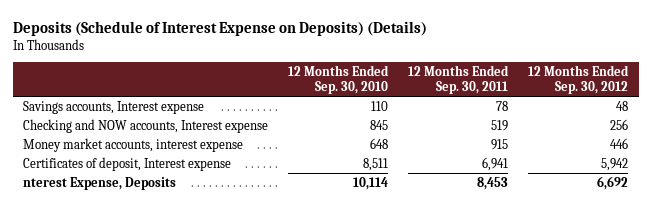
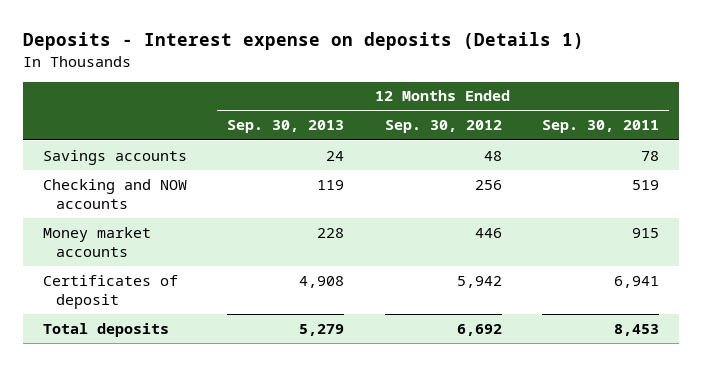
[13,20,428,36] Deposits (Schedule of Interest Expense on Deposits) (Details) -> [22,32,584,51] Deposits - Interest expense on deposits (Details 1)
[288,65,390,94] 12 Months Ended Sep. 30, 2010 -> none
none -> [227,120,345,134] Sep. 30, 2013
[23,100,205,114] Savings accounts, Interest expense -> [43,149,188,165] Savings accounts
[23,118,269,133] Checking and NOW accounts, Interest expense -> [43,178,188,210] Checking and NOW accounts
[23,137,244,152] Money market accounts, interest expense -> [43,226,152,258] Money market accounts
[23,156,232,171] Certificates of deposit, Interest expense -> [43,274,179,310] Certificates of deposit
[23,176,177,190] nterest Expense, Deposits -> [43,322,170,337] Total deposits

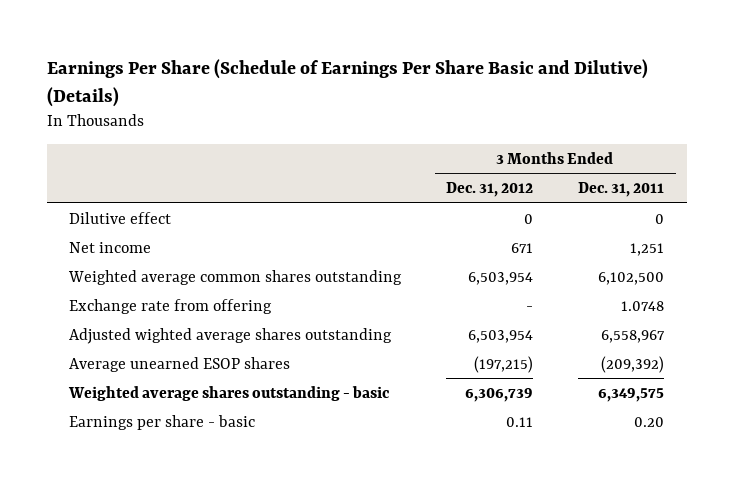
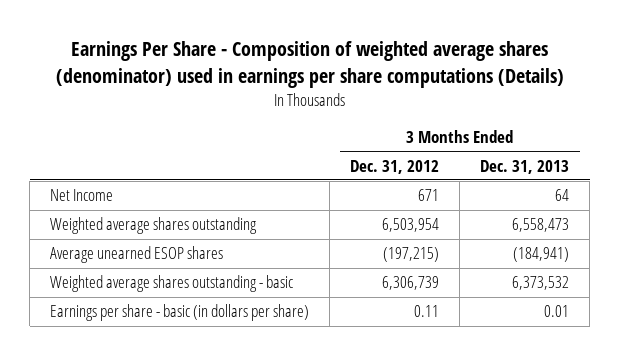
[46,59,648,108] Earnings Per Share (Schedule of Earnings Per Share Basic and Dilutive) (Details) -> [55,41,564,88] Earnings Per Share - Composition of weighted average shares (denominator) used in earnings per share computations (Details)
[578,182,665,198] Dec. 31, 2011 -> none
none -> [480,159,570,174] Dec. 31, 2013
[69,211,172,224] Dilutive effect -> none
[69,298,273,314] Exchange rate from offering -> none
[69,327,393,344] Adjusted wighted average shares outstanding -> none
[69,241,152,253] Net income -> [50,189,114,202] Net Income
[68,269,403,285] Weighted average common shares outstanding -> [50,217,258,235] Weighted average shares outstanding
[69,414,256,430] Earnings per share - basic -> [50,304,310,322] Earnings per share - basic (in dollars per share)

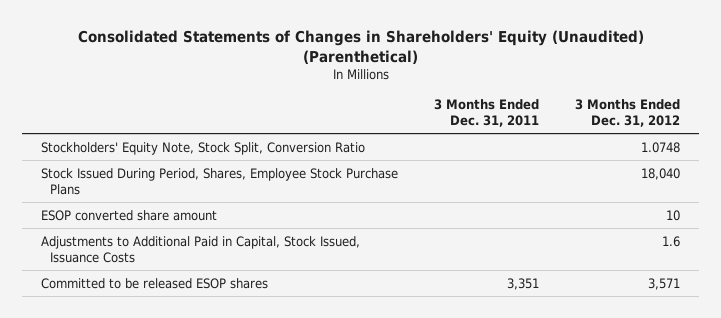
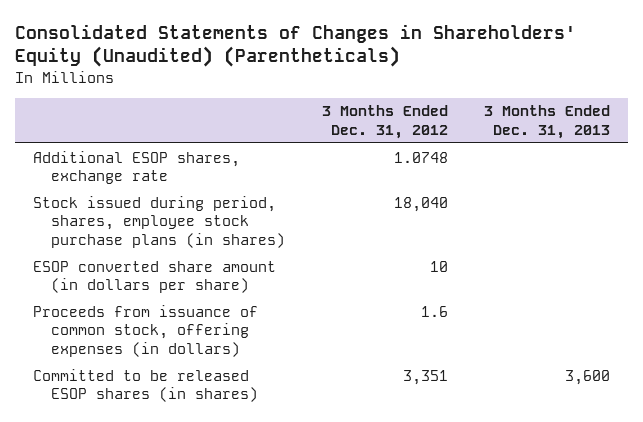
[77,30,644,64] Consolidated Statements of Changes in Shareholders' Equity (Unaudited) (Parenthetical) -> [15,23,577,68] Consolidated Statements of Changes in Shareholders' Equity (Unaudited) (Parentheticals)
[434,98,540,128] 3 Months Ended Dec. 31, 2011 -> none
none -> [484,105,611,139] 3 Months Ended Dec. 31, 2013
[40,141,365,155] Stockholders' Equity Note, Stock Split, Conversion Ratio -> [33,150,241,185] Additional ESOP shares, exchange rate
[40,167,398,195] Stock Issued During Period, Shares, Employee Stock Purchase Plans -> [33,195,286,248] Stock issued during period, shares, employee stock purchase plans (in shares)
[40,209,217,221] ESOP converted share amount -> [33,260,277,294] ESOP converted share amount (in dollars per share)
[40,235,360,263] Adjustments to Additional Paid in Capital, Stock Issued, Issuance Costs -> [33,304,259,357] Proceeds from issuance of common stock, offering expenses (in dollars)
[40,277,268,289] Committed to be released ESOP shares -> [33,368,259,403] Committed to be released ESOP shares (in shares)
[648,277,681,290] 3,571 -> [402,369,448,385] 3,351

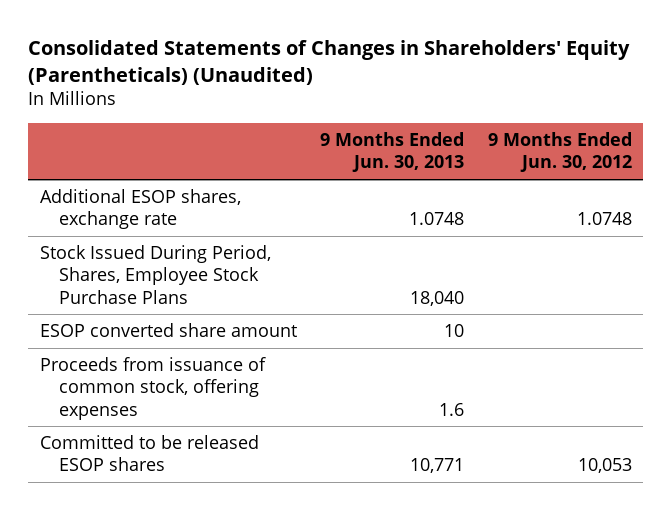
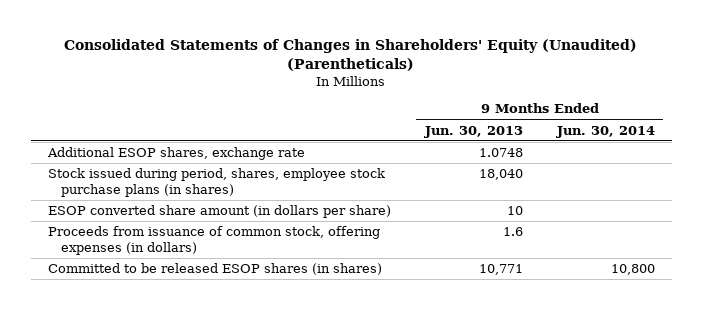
[28,40,631,86] Consolidated Statements of Changes in Shareholders' Equity (Parentheticals) (Unaudited) -> [64,39,638,72] Consolidated Statements of Changes in Shareholders' Equity (Unaudited) (Parentheticals)
[487,131,632,173] 9 Months Ended Jun. 30, 2012 -> none
none -> [555,125,655,138] Jun. 30, 2014
[39,245,271,304] Stock Issued During Period, Shares, Employee Stock Purchase Plans -> [47,168,385,197] Stock issued during period, shares, employee stock purchase plans (in shares)
[39,323,297,338] ESOP converted share amount -> [47,205,391,219] ESOP converted share amount (in dollars per share)
[39,357,266,420] Proceeds from issuance of common stock, offering expenses -> [47,226,380,255] Proceeds from issuance of common stock, offering expenses (in dollars)
[39,435,259,472] Committed to be released ESOP shares -> [47,263,382,276] Committed to be released ESOP shares (in shares)

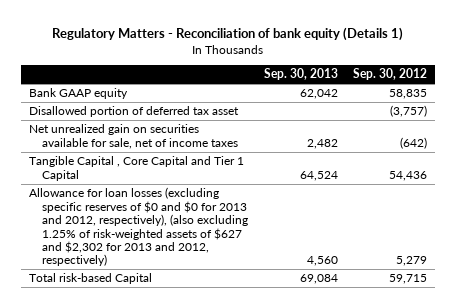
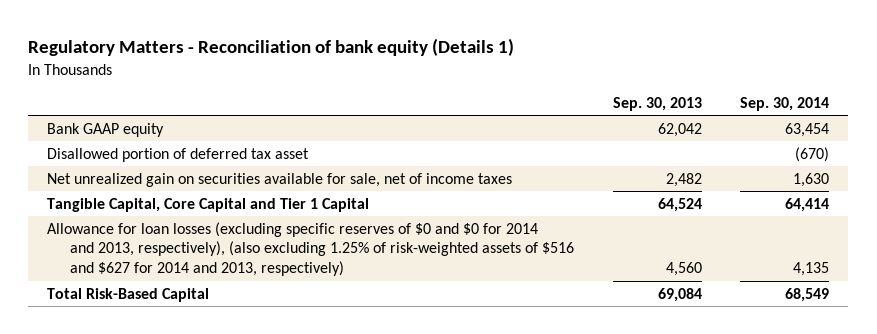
[353,68,428,81] Sep. 30, 2012 -> none
none -> [740,97,830,112] Sep. 30, 2014
[28,156,244,181] Tangible Capital , Core Capital and Tier 1 Capital -> [47,197,370,212] Tangible Capital, Core Capital and Tier 1 Capital
[28,187,249,267] Allowance for loan losses (excluding specific reserves of $0 and $0 for 2013 and 2012, respectively), (also excluding 1.25% of risk-weighted assets of $627 and $2,302 for 2013 and 2012, respectively) -> [47,221,575,277] Allowance for loan losses (excluding specific reserves of $0 and $0 for 2014 and 2013, respectively), (also excluding 1.25% of risk-weighted assets of $516 and $627 for 2014 and 2013, respectively)
[28,273,152,285] Total risk-based Capital -> [47,287,210,302] Total Risk-Based Capital

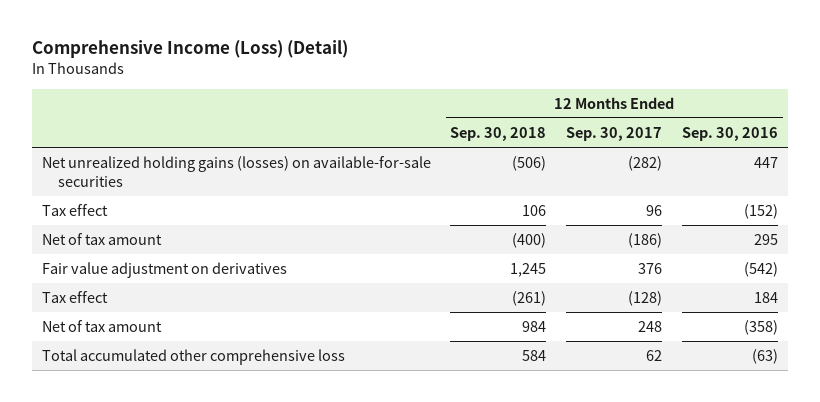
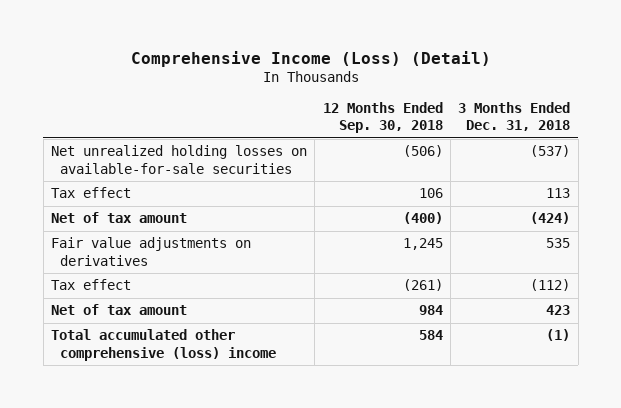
[566,126,663,141] Sep. 30, 2017 -> none
[682,126,779,141] Sep. 30, 2016 -> none
none -> [458,101,571,132] 3 Months Ended Dec. 31, 2018
[41,155,431,187] Net unrealized holding gains (losses) on available-for-sale securities -> [50,145,307,174] Net unrealized holding losses on available-for-sale securities
[41,261,287,278] Fair value adjustment on derivatives -> [50,237,251,266] Fair value adjustments on derivatives
[41,348,345,365] Total accumulated other comprehensive loss -> [50,329,277,361] Total accumulated other comprehensive (loss) income

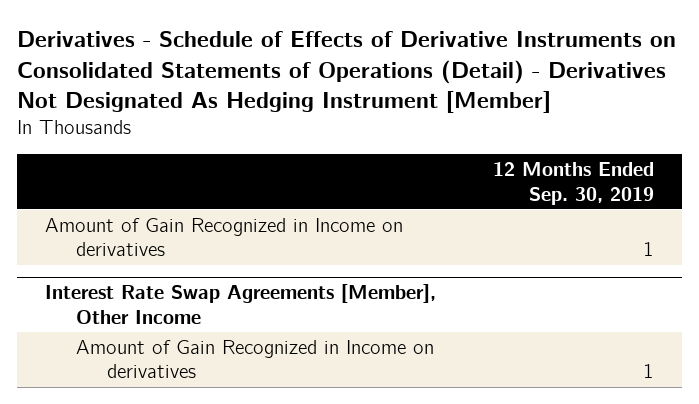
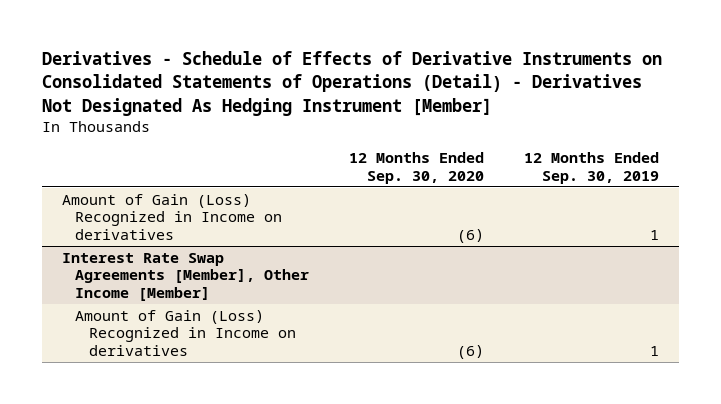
none -> [349,152,485,185] 12 Months Ended Sep. 30, 2020
[45,217,404,257] Amount of Gain Recognized in Income on derivatives -> [61,193,283,240] Amount of Gain (Loss) Recognized in Income on derivatives
[45,284,437,324] Interest Rate Swap Agreements [Member], Other Income -> [61,252,310,301] Interest Rate Swap Agreements [Member], Other Income [Member]
[75,339,434,379] Amount of Gain Recognized in Income on derivatives -> [75,309,297,356] Amount of Gain (Loss) Recognized in Income on derivatives

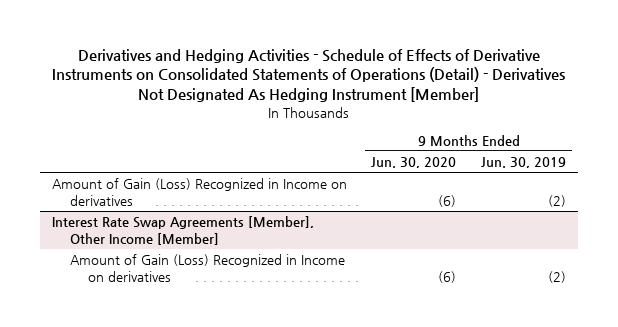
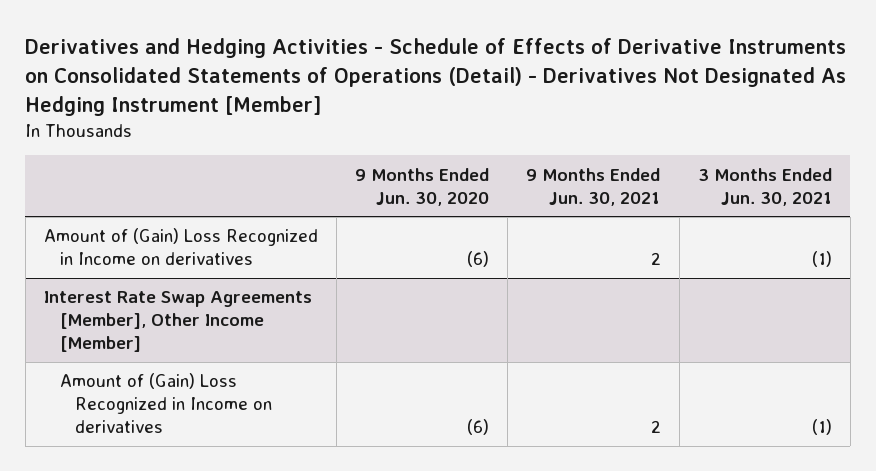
[480,157,566,169] Jun. 30, 2019 -> none
none -> [526,167,661,206] 9 Months Ended Jun. 30, 2021
none -> [697,167,832,206] 3 Months Ended Jun. 30, 2021
[51,178,347,206] Amount of Gain (Loss) Recognized in Income on derivatives -> [43,228,318,266] Amount of (Gain) Loss Recognized in Income on derivatives
[70,254,346,282] Amount of Gain (Loss) Recognized in Income on derivatives -> [59,373,273,434] Amount of (Gain) Loss Recognized in Income on derivatives

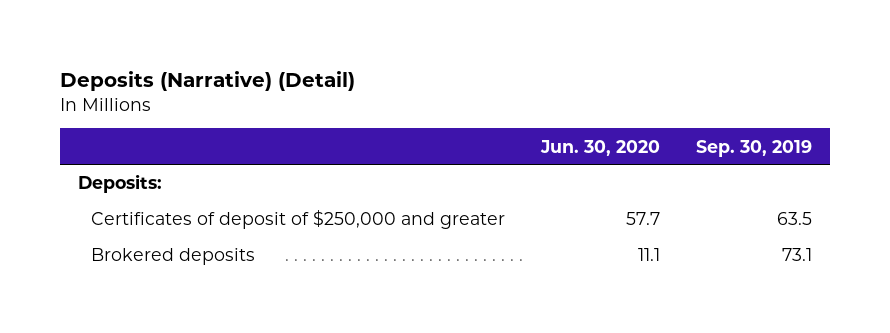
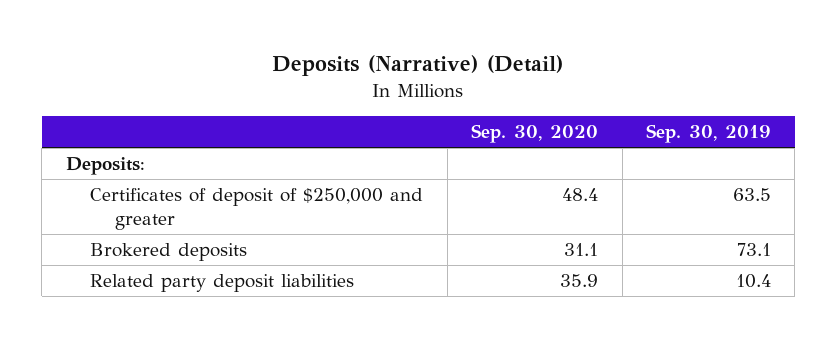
[540,139,661,156] Jun. 30, 2020 -> none
none -> [471,124,599,144] Sep. 30, 2020
none -> [90,274,355,293] Related party deposit liabilities

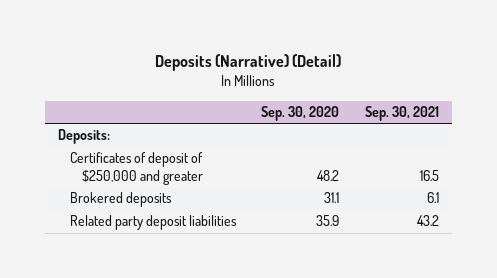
[645,124,771,144] Sep. 30, 2019 -> none
none -> [364,105,439,121] Sep. 30, 2021
[562,188,599,202] 48.4 -> [317,170,340,182] 48.2

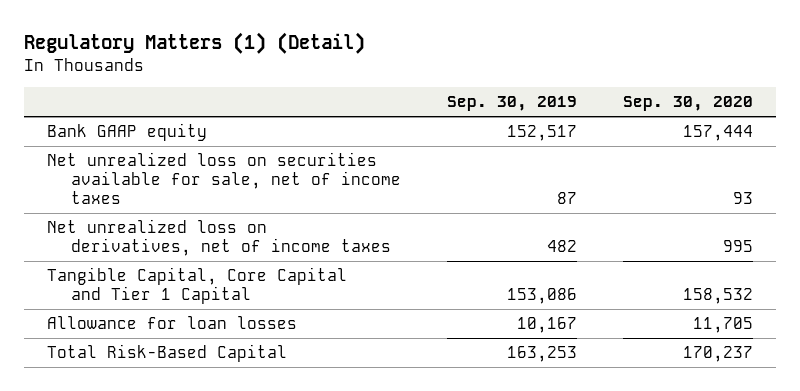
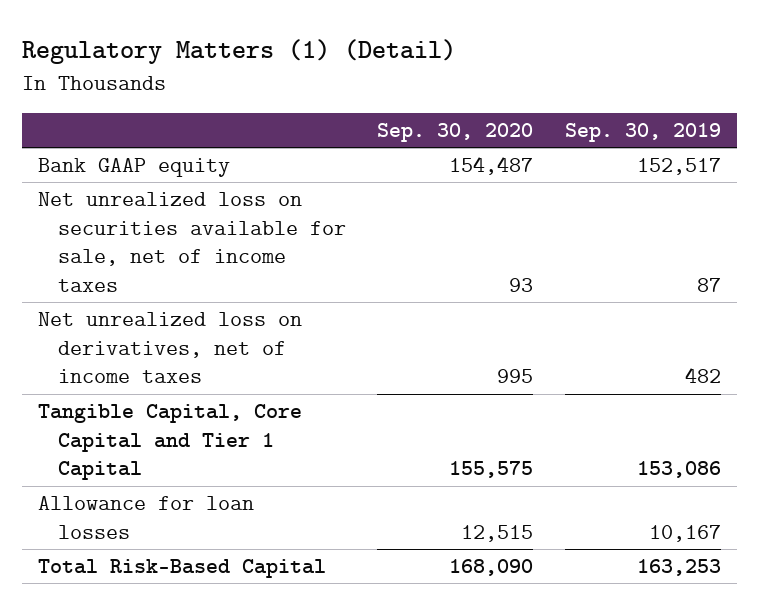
[682,125,753,142] 157,444 -> [449,156,534,176] 154,487
[682,288,753,305] 158,532 -> [449,461,534,479] 155,575
[692,317,753,334] 11,705 -> [461,524,534,542] 12,515
[682,346,753,363] 170,237 -> [449,559,534,577] 168,090

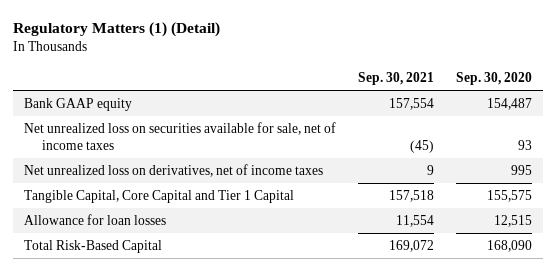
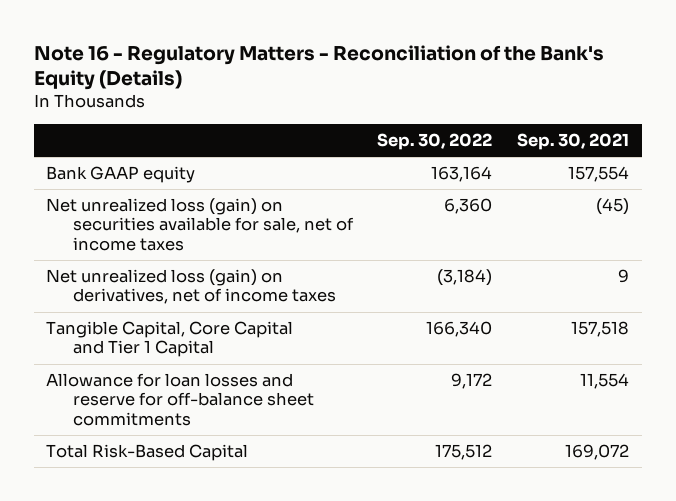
[12,22,220,38] Regulatory Matters (1) (Detail) -> [34,44,605,91] Note 16 - Regulatory Matters - Reconciliation of the Bank's Equity (Details)
[455,71,532,85] Sep. 30, 2020 -> none
none -> [377,133,493,151] Sep. 30, 2022
[23,122,336,150] Net unrealized loss on securities available for sale, net of income taxes -> [46,198,354,251] Net unrealized loss (gain) on securities available for sale, net of income taxes
[23,164,323,178] Net unrealized loss on derivatives, net of income taxes -> [46,269,336,305] Net unrealized loss (gain) on derivatives, net of income taxes
[23,214,166,226] Allowance for loan losses -> [46,373,314,426] Allowance for loan losses and reserve for off-balance sheet commitments

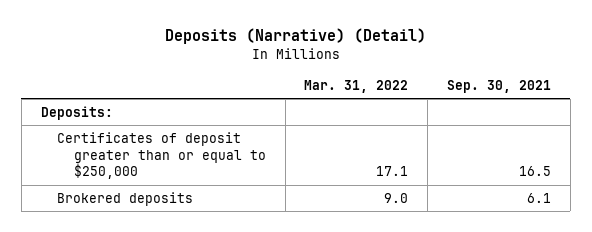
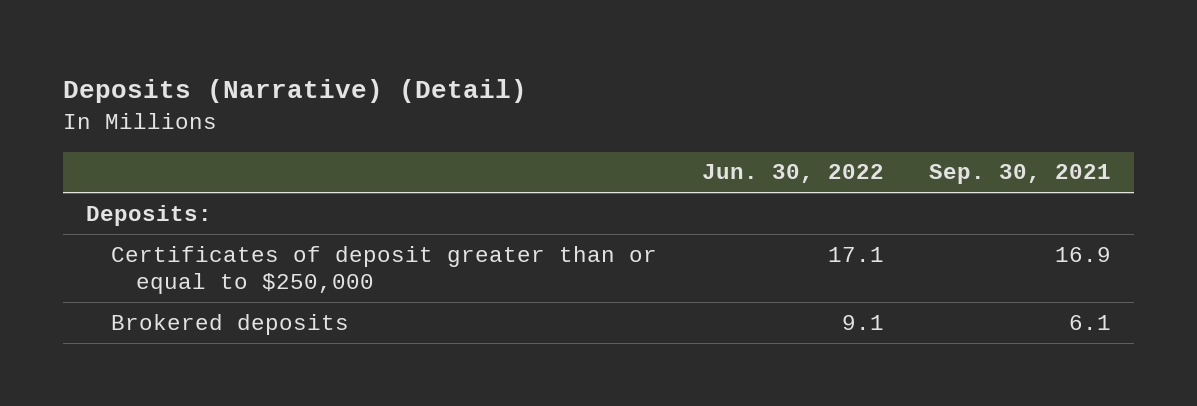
[304,79,409,93] Mar. 31, 2022 -> none
none -> [702,164,885,184] Jun. 30, 2022
[518,166,551,177] 16.5 -> [1055,246,1112,262] 16.9

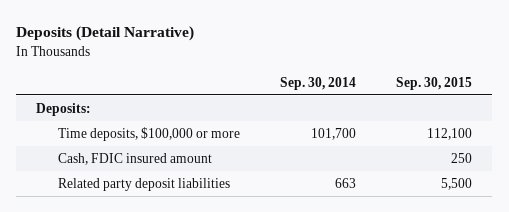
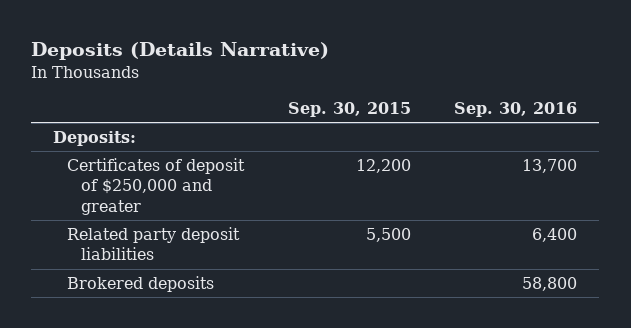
[16,26,195,42] Deposits (Detail Narrative) -> [31,42,330,61] Deposits (Details Narrative)
[280,76,357,90] Sep. 30, 2014 -> none
none -> [454,102,578,118] Sep. 30, 2016
[57,126,240,141] Time deposits, $100,000 or more -> none
[57,152,212,165] Cash, FDIC insured amount -> none
none -> [66,158,245,215] Certificates of deposit of $250,000 and greater
none -> [66,276,214,293] Brokered deposits

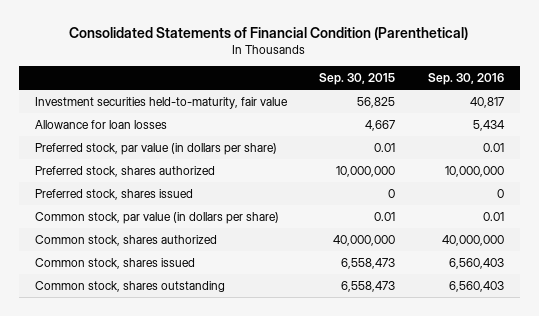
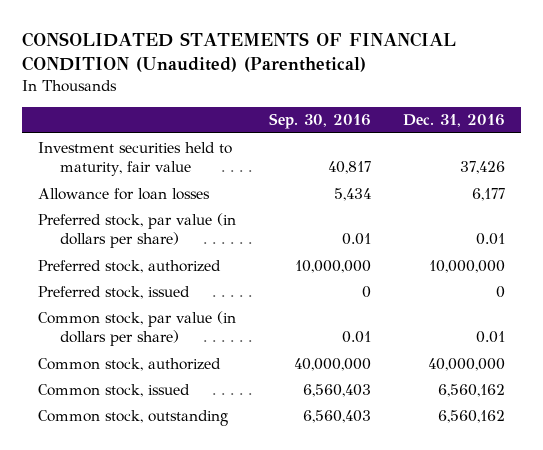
[69,26,469,40] Consolidated Statements of Financial Condition (Parenthetical) -> [21,31,456,72] CONSOLIDATED STATEMENTS OF FINANCIAL CONDITION (Unaudited) (Parenthetical)
[319,73,396,86] Sep. 30, 2015 -> none
none -> [403,114,506,128] Dec. 31, 2016
[34,96,288,109] Investment securities held-to-maturity, fair value -> [37,141,232,177] Investment securities held to maturity, fair value
[34,165,215,177] Preferred stock, shares authorized -> [37,259,221,273] Preferred stock, authorized
[34,188,193,200] Preferred stock, shares issued -> [37,285,190,299] Preferred stock, issued
[34,234,217,246] Common stock, shares authorized -> [37,357,221,371] Common stock, authorized
[34,257,195,269] Common stock, shares issued -> [37,383,190,397] Common stock, issued
[34,280,225,292] Common stock, shares outstanding -> [37,409,228,426] Common stock, outstanding

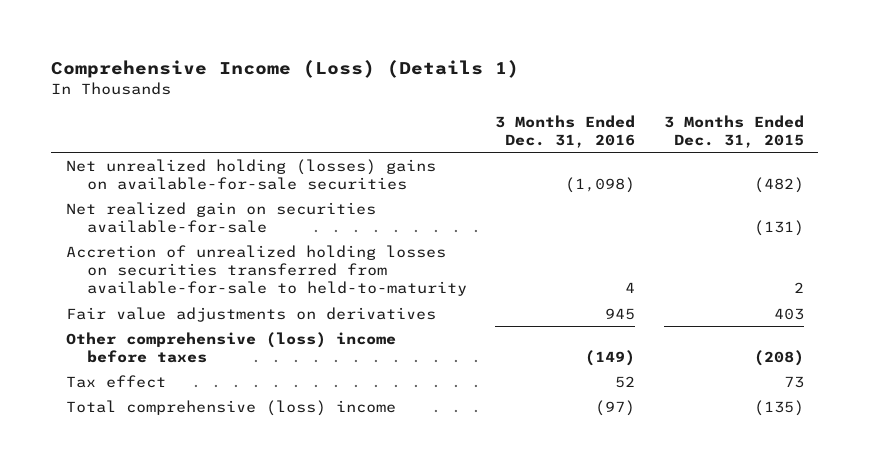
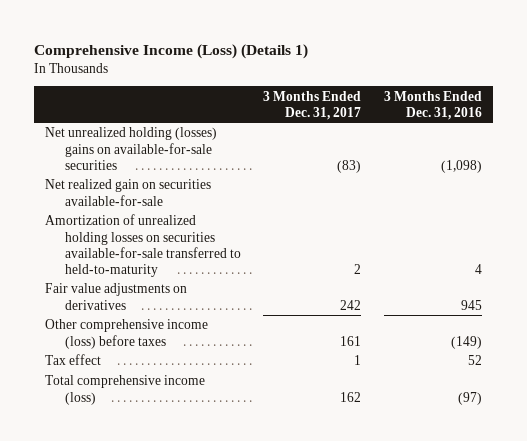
[664,114,805,148] 3 Months Ended Dec. 31, 2015 -> none
none -> [263,90,362,120] 3 Months Ended Dec. 31, 2017
[65,244,467,297] Accretion of unrealized holding losses on securities transferred from available-for-sale to held-to-maturity -> [45,214,242,277] Amortization of unrealized holding losses on securities available-for-sale transferred to held-to-maturity
[65,331,396,364] Other comprehensive (loss) income before taxes -> [45,319,209,349] Other comprehensive income (loss) before taxes
[65,399,396,416] Total comprehensive (loss) income -> [45,375,206,405] Total comprehensive income (loss)

